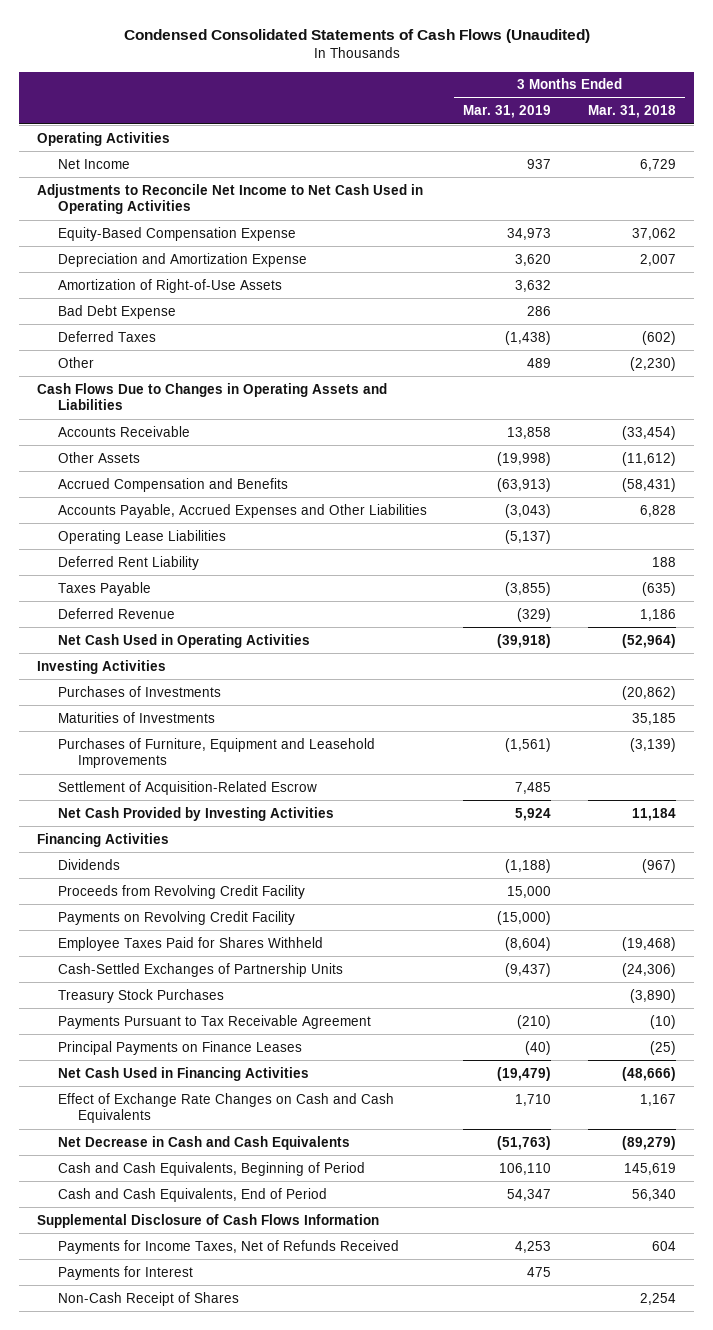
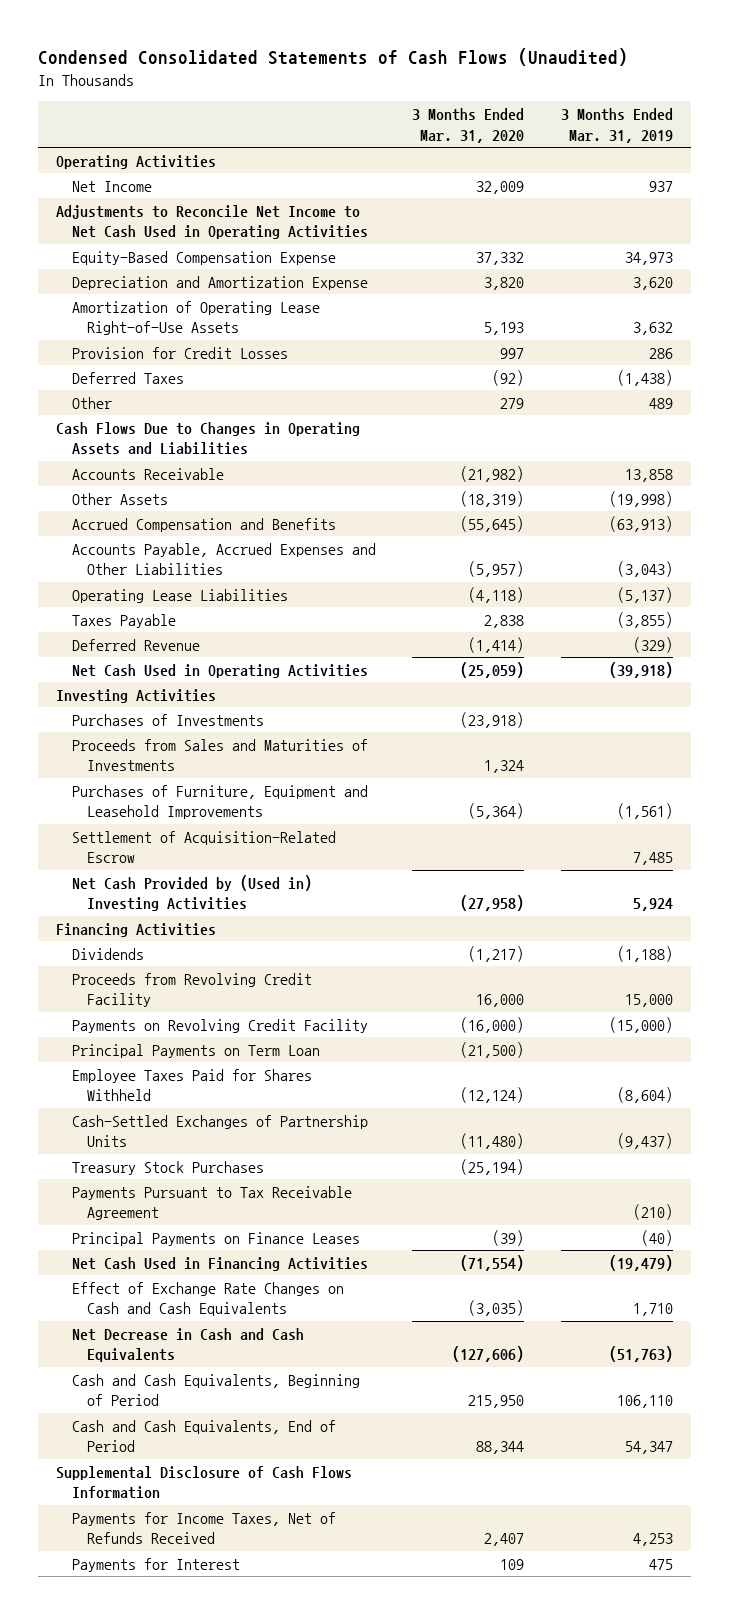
[587,105,676,119] Mar. 31, 2018 -> none
none -> [412,108,525,143] 3 Months Ended Mar. 31, 2020
[57,278,282,293] Amortization of Right-of-Use Assets -> [71,300,320,336] Amortization of Operating Lease Right-of-Use Assets
[57,304,176,319] Bad Debt Expense -> [71,346,288,359] Provision for Credit Losses
[57,555,199,570] Deferred Rent Liability -> none
[57,711,215,723] Maturities of Investments -> [71,738,368,772] Proceeds from Sales and Maturities of Investments
[57,806,334,821] Net Cash Provided by Investing Activities -> [71,874,312,912] Net Cash Provided by (Used in) Investing Activities
none -> [71,1043,320,1058] Principal Payments on Term Loan
[57,1291,239,1306] Non-Cash Receipt of Shares -> none

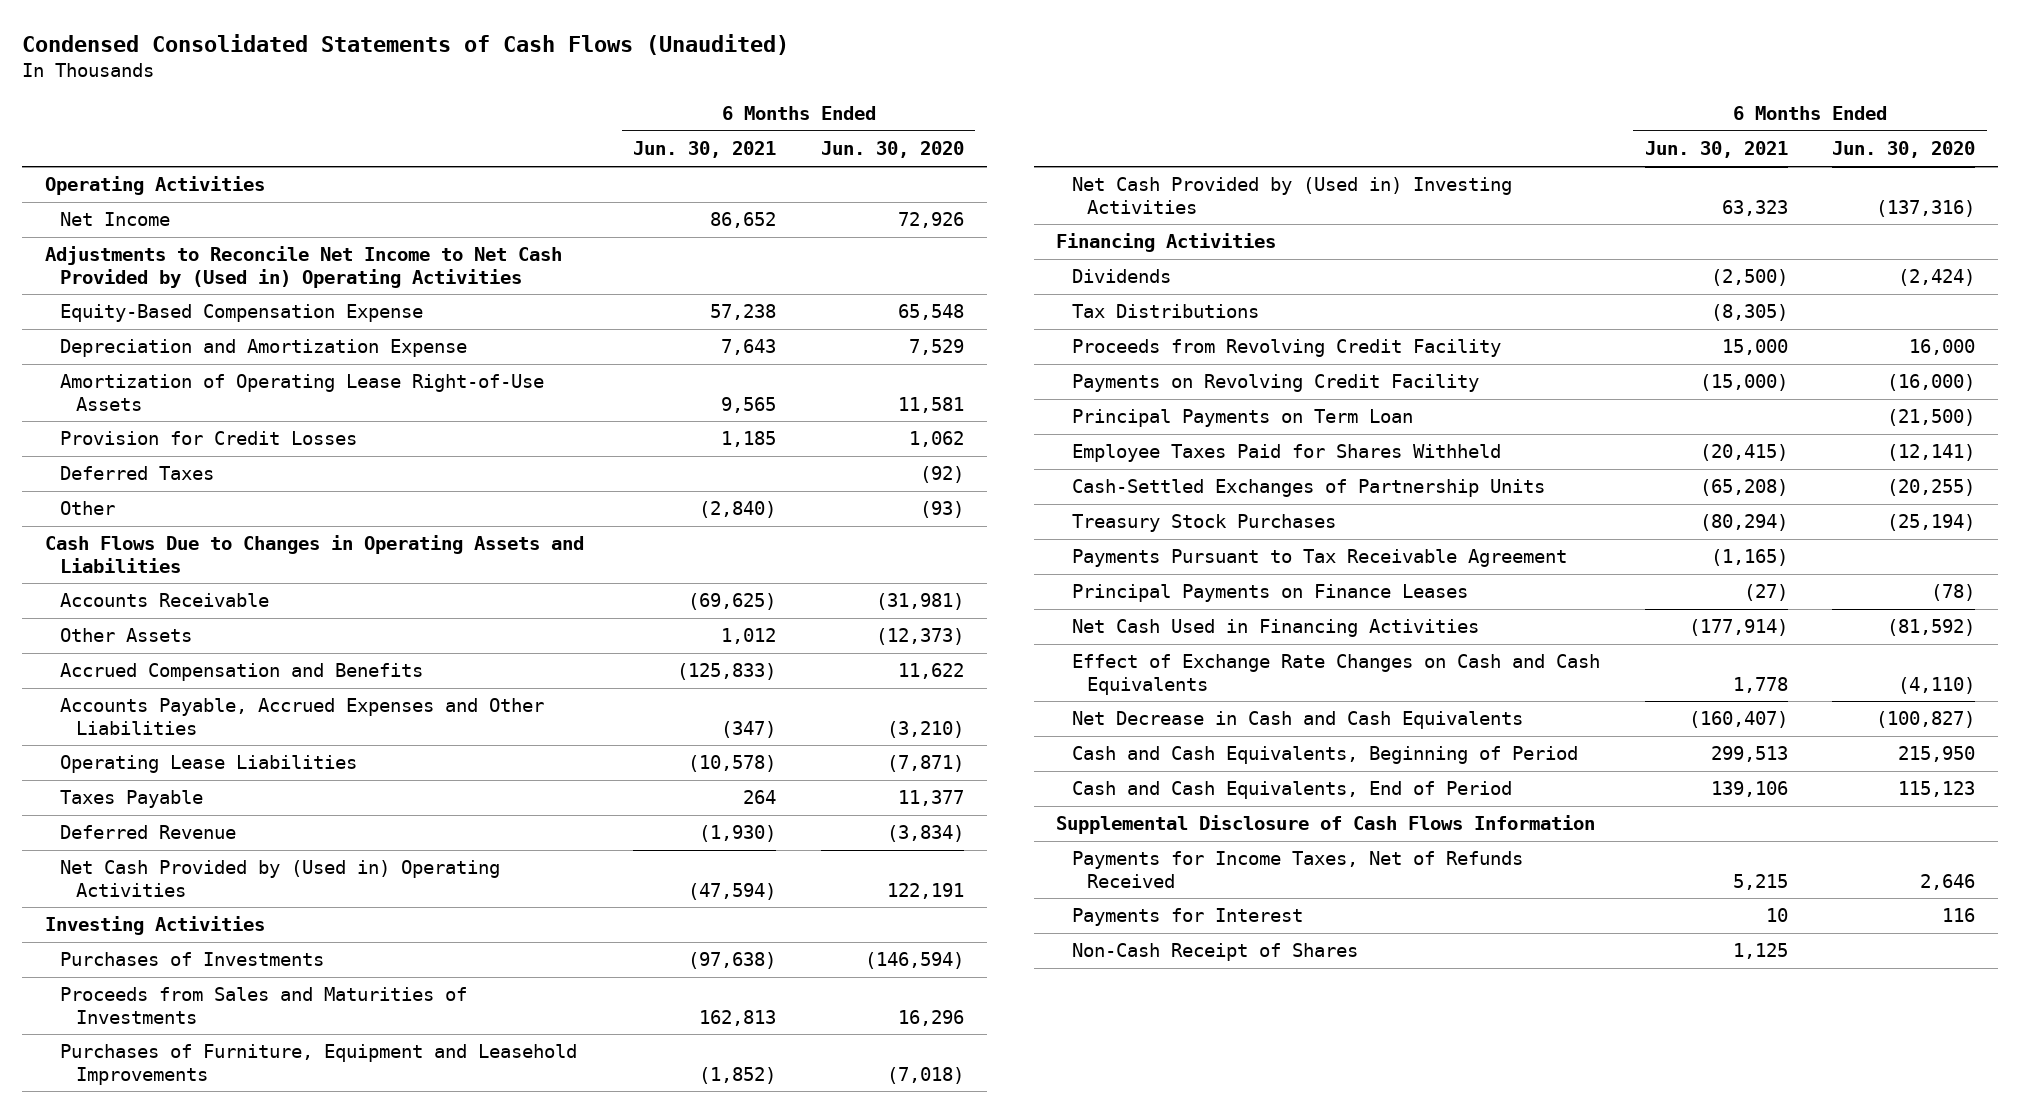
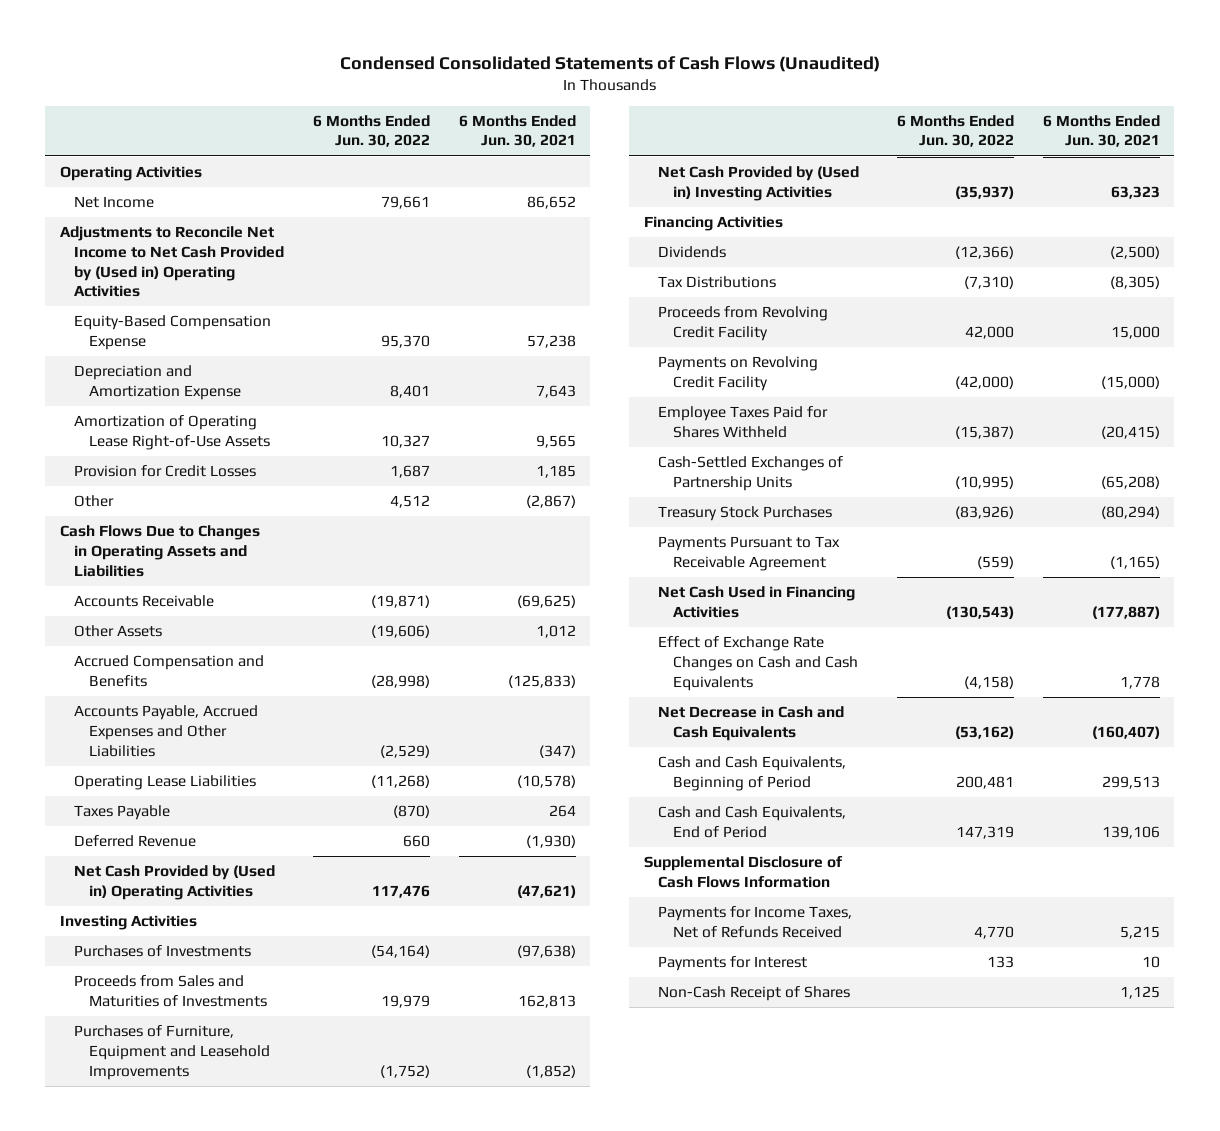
[821,141,965,159] Jun. 30, 2020 -> none
none -> [313,114,431,148] 6 Months Ended Jun. 30, 2022
[60,466,215,481] Deferred Taxes -> none
[699,501,777,519] (2,840) -> [526,495,577,509] (2,867)
[688,882,777,900] (47,594) -> [517,884,577,898] (47,621)
[1071,409,1413,428] Principal Payments on Term Loan -> none
[1071,584,1468,603] Principal Payments on Finance Leases -> none
[1688,619,1788,637] (177,914) -> [1091,605,1160,619] (177,887)

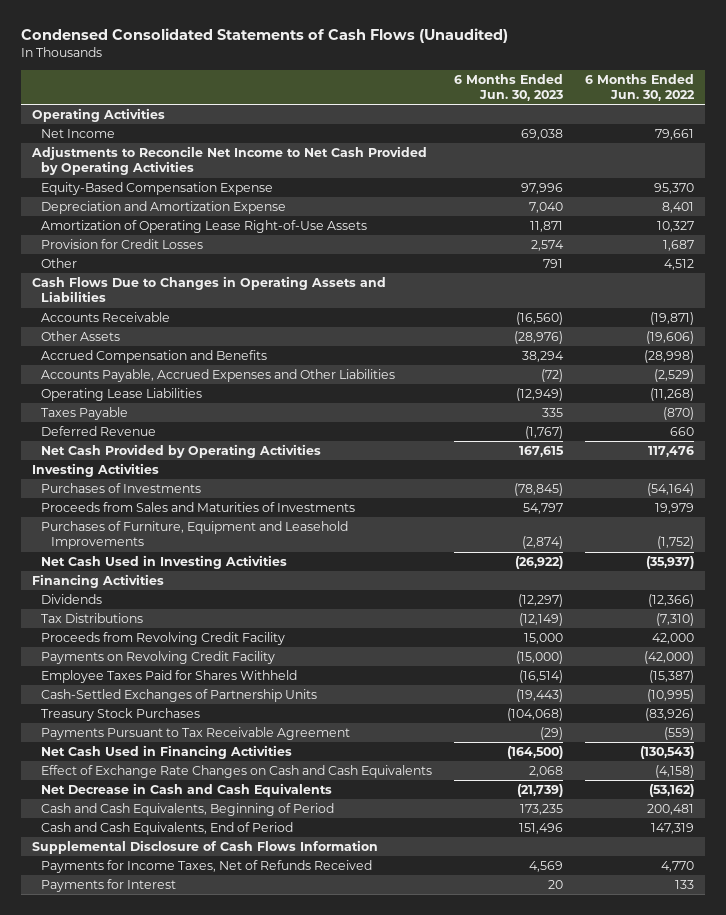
[459,114,577,148] 6 Months Ended Jun. 30, 2021 -> none
none -> [454,73,564,101] 6 Months Ended Jun. 30, 2023
[59,226,285,298] Adjustments to Reconcile Net Income to Net Cash Provided by (Used in) Operating Activities -> [30,145,427,176] Adjustments to Reconcile Net Income to Net Cash Provided by Operating Activities
[74,865,276,900] Net Cash Provided by (Used in) Operating Activities -> [41,443,322,458] Net Cash Provided by Operating Activities
[658,166,860,201] Net Cash Provided by (Used in) Investing Activities -> [41,554,288,569] Net Cash Used in Investing Activities
[658,986,851,1002] Non-Cash Receipt of Shares -> none

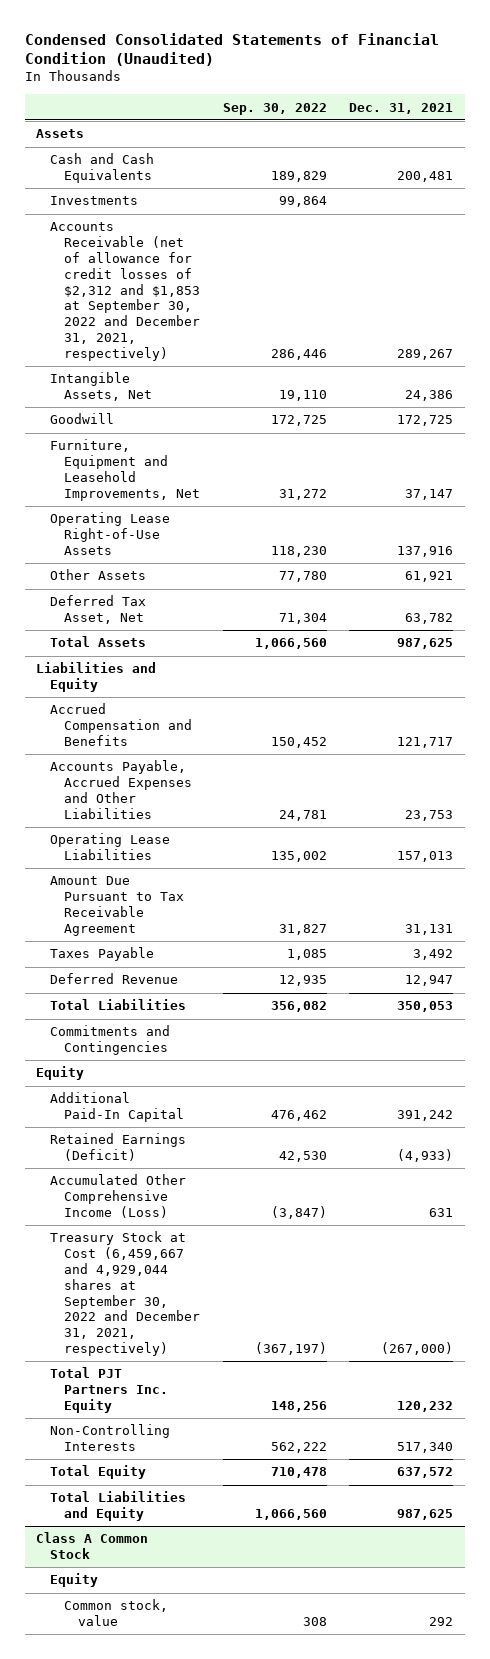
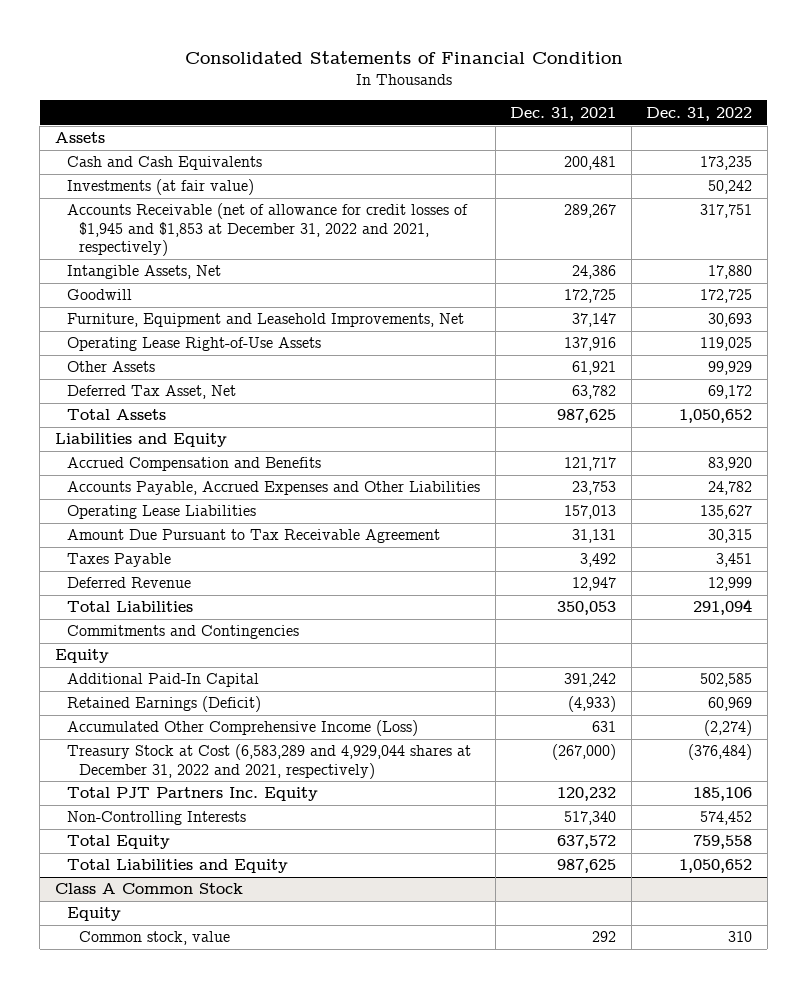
[25,32,440,67] Condensed Consolidated Statements of Financial Condition (Unaudited) -> [184,50,623,64] Consolidated Statements of Financial Condition
[222,102,327,115] Sep. 30, 2022 -> none
none -> [646,106,753,121] Dec. 31, 2022
[50,196,139,206] Investments -> [66,179,254,196] Investments (at fair value)
[50,222,201,361] Accounts Receivable (net of allowance for credit losses of $2,312 and $1,853 at September 30, 2022 and December 31, 2021, respectively) -> [66,203,468,256] Accounts Receivable (net of allowance for credit losses of $1,945 and $1,853 at December 31, 2022 and 2021, respectively)
[50,1231,201,1356] Treasury Stock at Cost (6,459,667 and 4,929,044 shares at September 30, 2022 and December 31, 2021, respectively) -> [66,744,471,779] Treasury Stock at Cost (6,583,289 and 4,929,044 shares at December 31, 2022 and 2021, respectively)

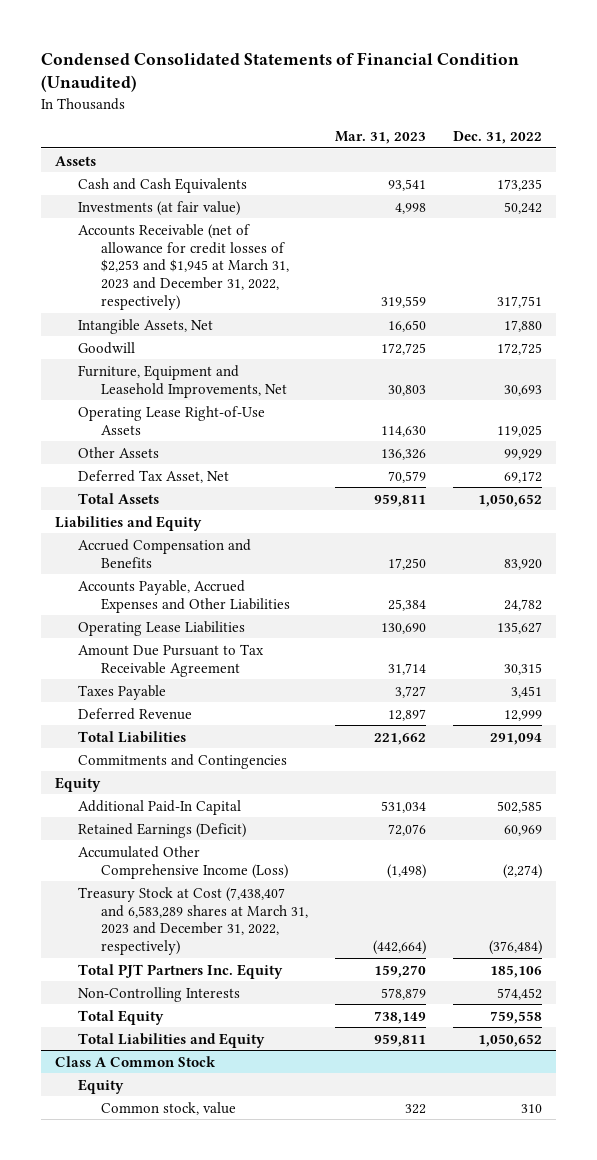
[184,50,623,64] Consolidated Statements of Financial Condition -> [41,51,520,93] Condensed Consolidated Statements of Financial Condition (Unaudited)
[510,106,617,121] Dec. 31, 2021 -> none
none -> [335,130,427,144] Mar. 31, 2023
[66,203,468,256] Accounts Receivable (net of allowance for credit losses of $1,945 and $1,853 at December 31, 2022 and 2021, respectively) -> [78,223,290,311] Accounts Receivable (net of allowance for credit losses of $2,253 and $1,945 at March 31, 2023 and December 31, 2022, respectively)
[66,744,471,779] Treasury Stock at Cost (6,583,289 and 4,929,044 shares at December 31, 2022 and 2021, respectively) -> [78,886,309,956] Treasury Stock at Cost (7,438,407 and 6,583,289 shares at March 31, 2023 and December 31, 2022, respectively)

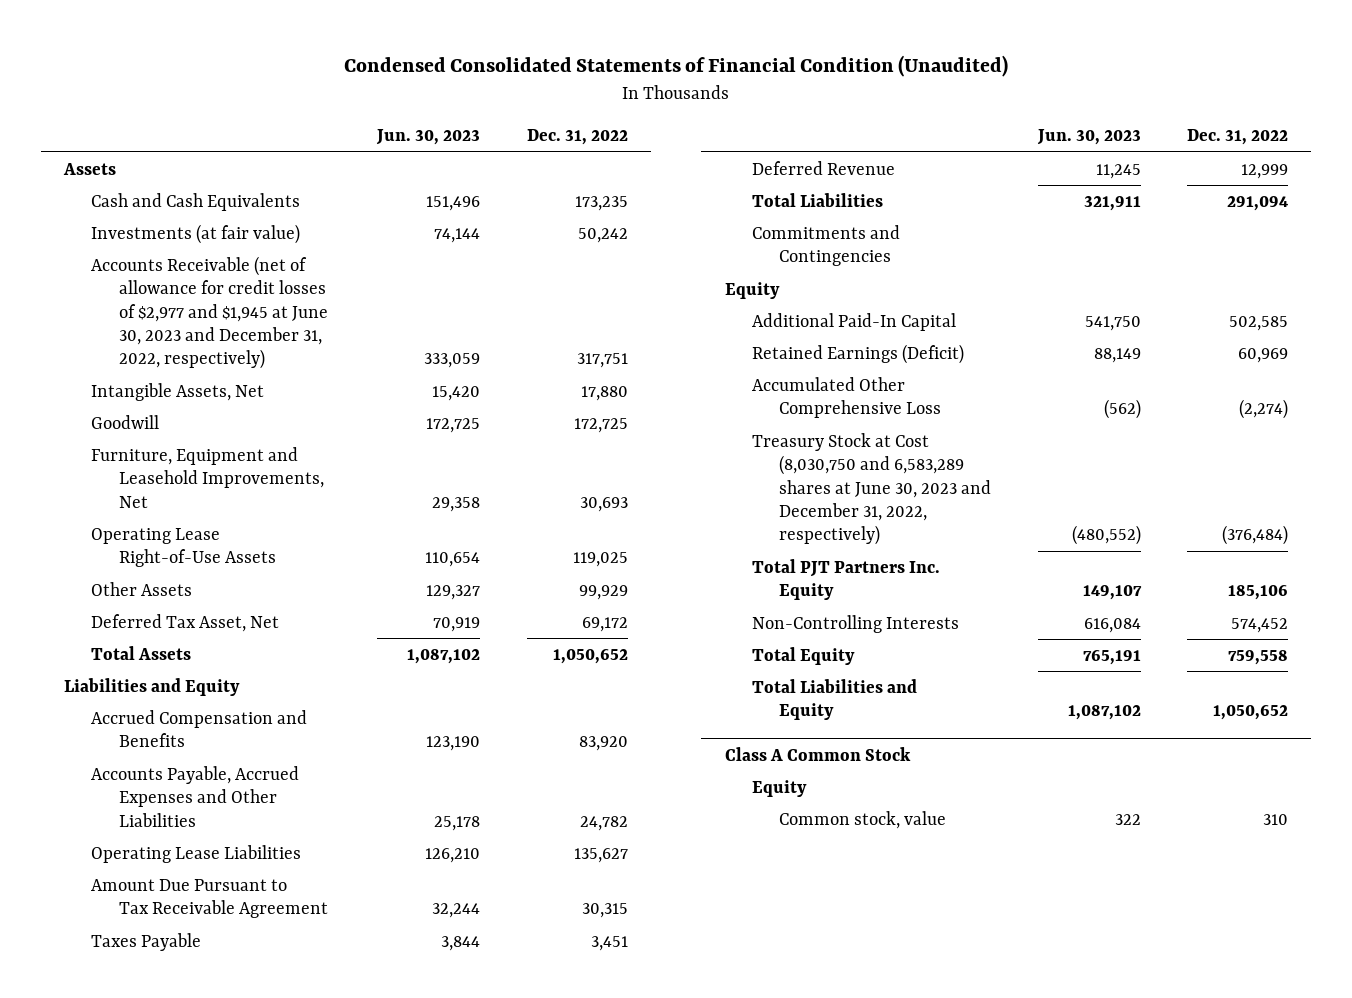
[335,130,427,144] Mar. 31, 2023 -> none
none -> [376,129,481,146] Jun. 30, 2023
[78,223,290,311] Accounts Receivable (net of allowance for credit losses of $2,253 and $1,945 at March 31, 2023 and December 31, 2022, respectively) -> [91,255,328,370] Accounts Receivable (net of allowance for credit losses of $2,977 and $1,945 at June 30, 2023 and December 31, 2022, respectively)
[78,845,289,879] Accumulated Other Comprehensive Income (Loss) -> [751,376,942,419] Accumulated Other Comprehensive Loss
[78,886,309,956] Treasury Stock at Cost (7,438,407 and 6,583,289 shares at March 31, 2023 and December 31, 2022, respectively) -> [751,432,992,546] Treasury Stock at Cost (8,030,750 and 6,583,289 shares at June 30, 2023 and December 31, 2022, respectively)

